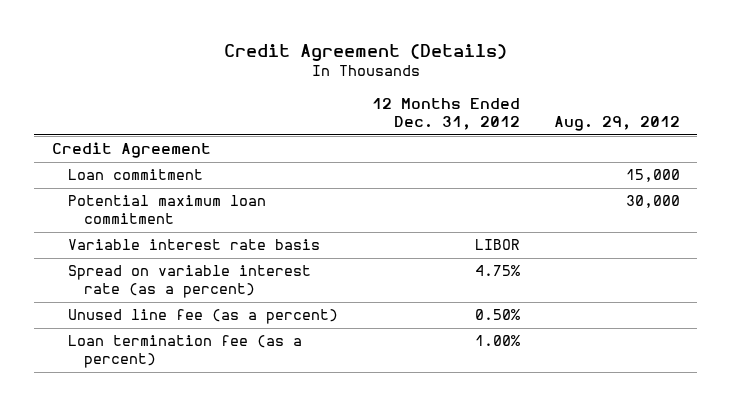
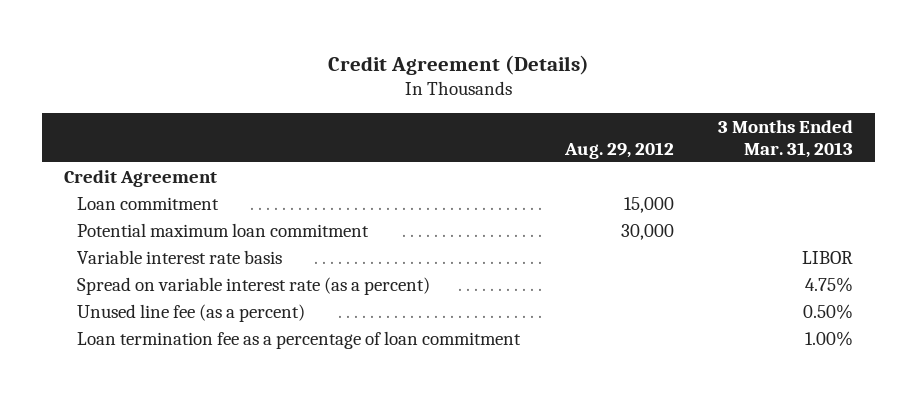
[372,98,521,131] 12 Months Ended Dec. 31, 2012 -> none
none -> [717,120,853,158] 3 Months Ended Mar. 31, 2013
[67,335,302,369] Loan termination fee (as a percent) -> [77,330,522,349] Loan termination fee as a percentage of loan commitment

